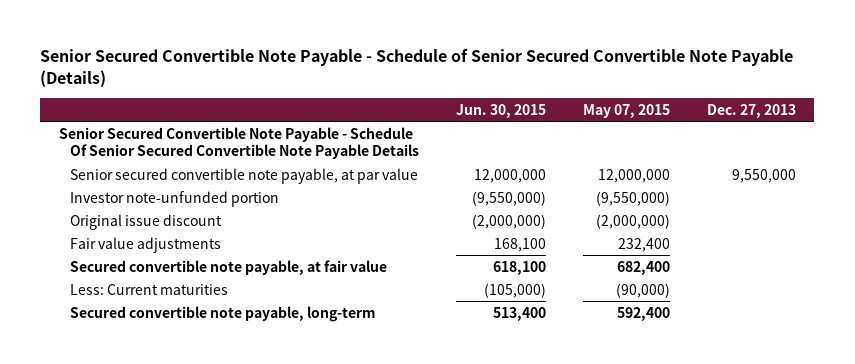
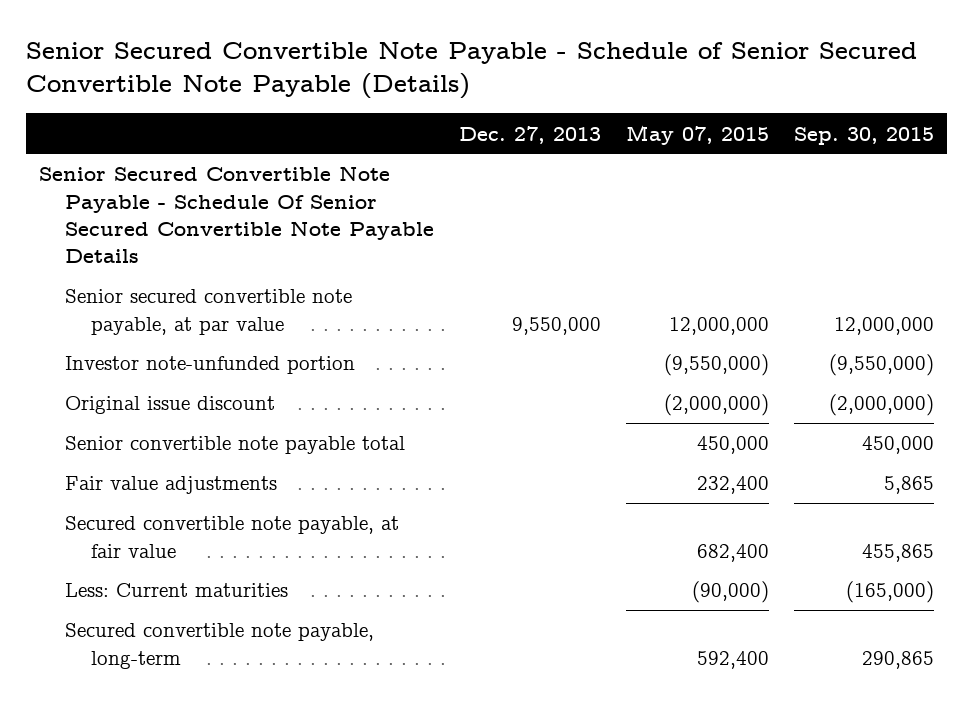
[456,103,547,118] Jun. 30, 2015 -> none
none -> [793,126,934,145] Sep. 30, 2015
none -> [64,436,405,455] Senior convertible note payable total

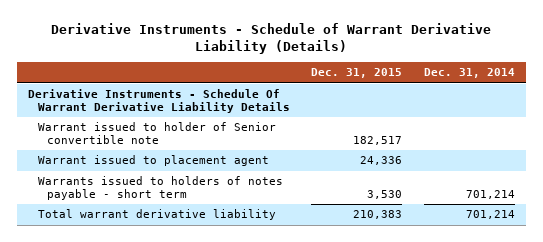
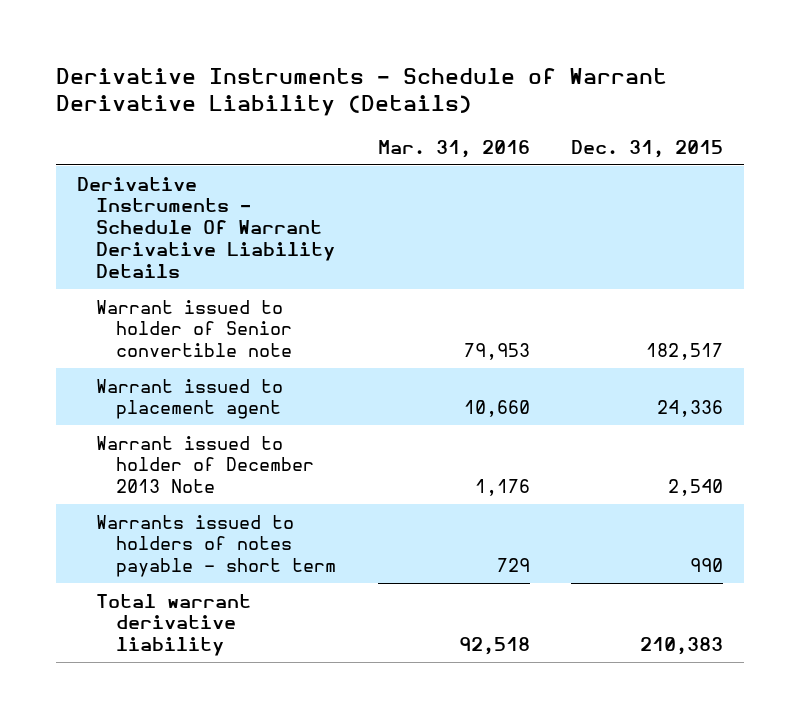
[424,68,516,79] Dec. 31, 2014 -> none
none -> [377,139,530,158] Mar. 31, 2016
none -> [96,435,315,494] Warrant issued to holder of December 2013 Note
[367,189,403,199] 3,530 -> [690,558,724,573] 990

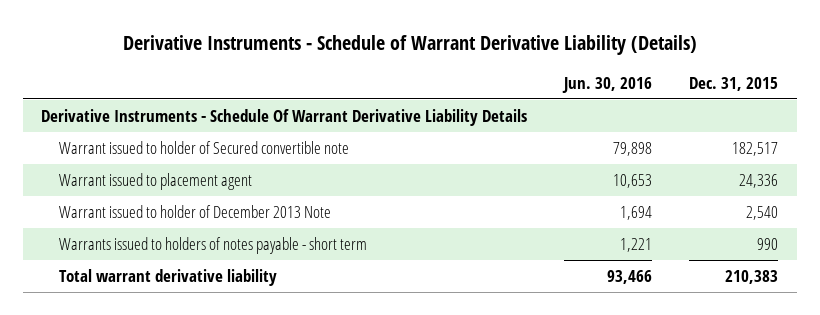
[377,139,530,158] Mar. 31, 2016 -> none
none -> [562,76,653,93] Jun. 30, 2016
[96,299,293,358] Warrant issued to holder of Senior convertible note -> [58,141,349,155] Warrant issued to holder of Secured convertible note

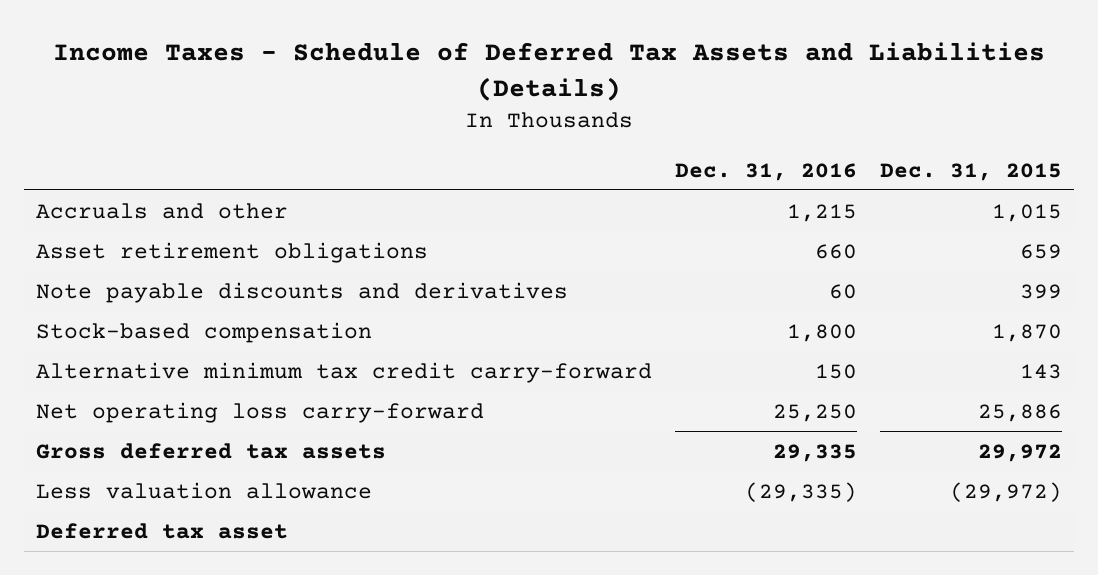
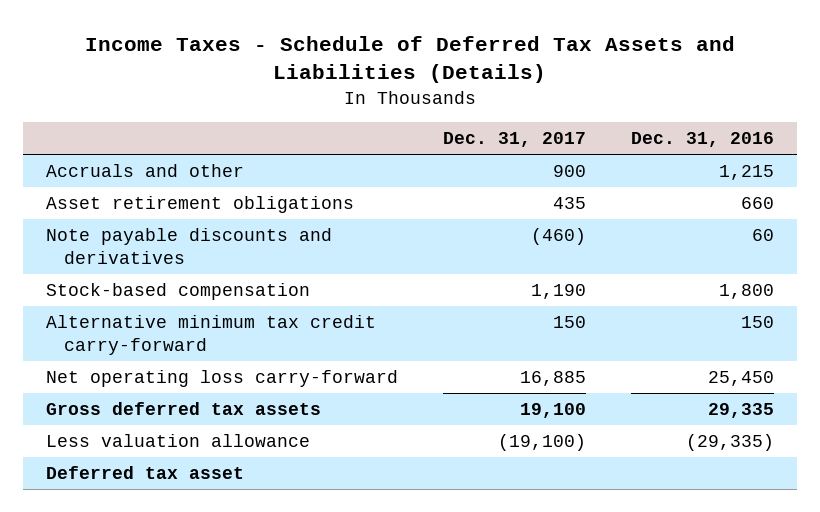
[880,162,1063,181] Dec. 31, 2015 -> none
none -> [443,131,587,147] Dec. 31, 2017
[773,403,858,422] 25,250 -> [708,371,775,387] 25,450

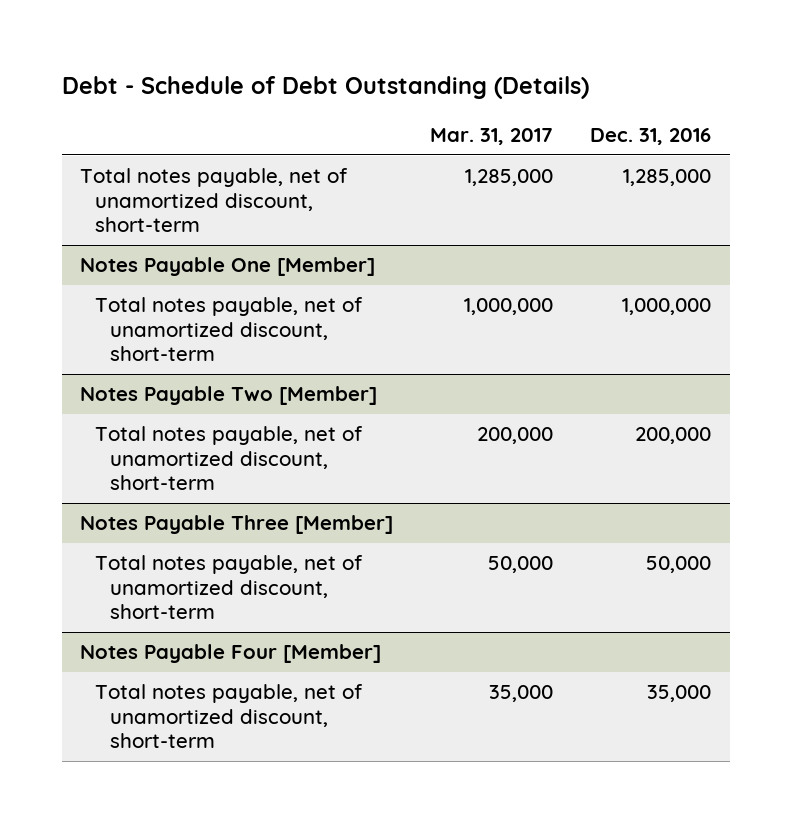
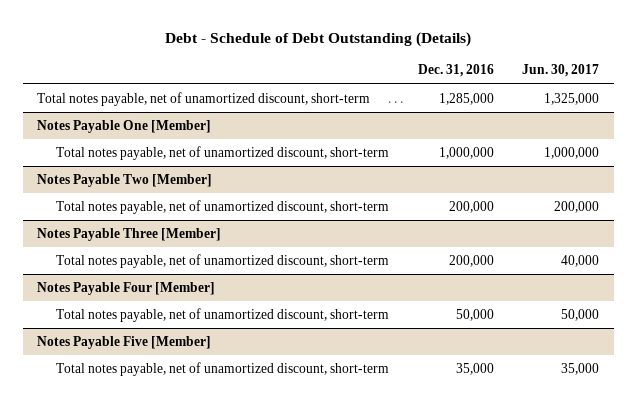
[430,127,554,145] Mar. 31, 2017 -> none
none -> [522,64,600,78] Jun. 30, 2017
[646,556,712,574] 50,000 -> [448,254,494,267] 200,000
none -> [55,307,389,322] Total notes payable, net of unamortized discount, short-term
none -> [37,335,212,349] Notes Payable Five [Member]

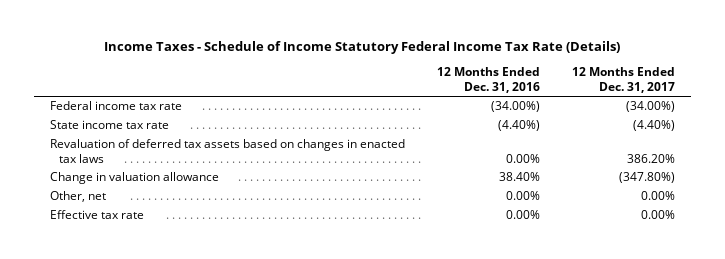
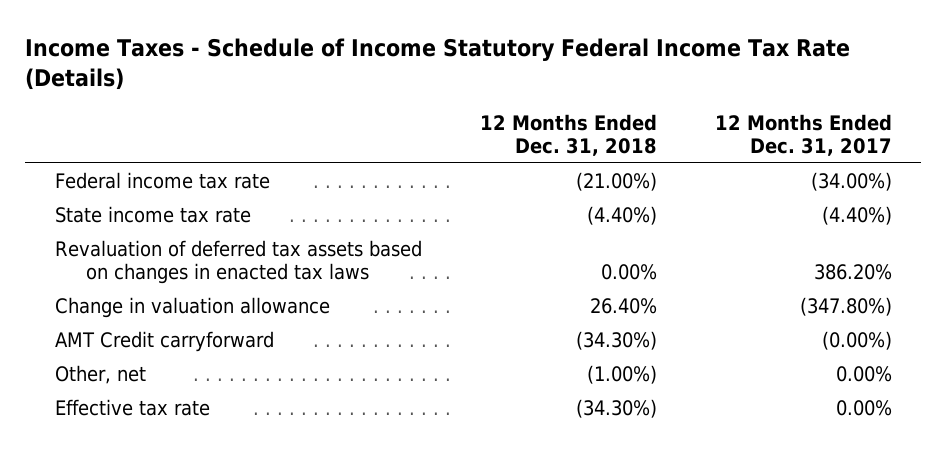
[436,67,540,93] 12 Months Ended Dec. 31, 2016 -> none
none -> [479,113,657,156] 12 Months Ended Dec. 31, 2018
none -> [54,331,274,353] AMT Credit carryforward

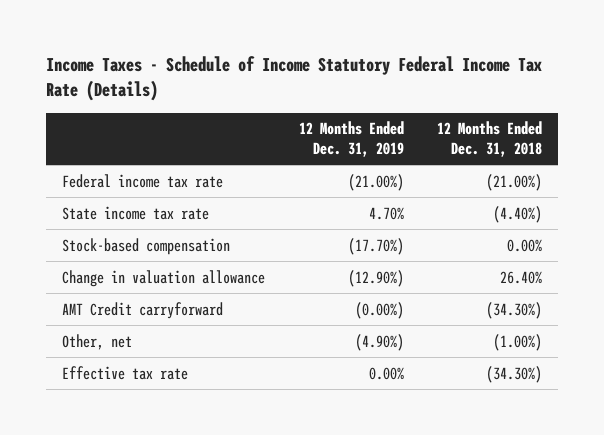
[714,113,892,156] 12 Months Ended Dec. 31, 2017 -> none
none -> [298,121,404,157] 12 Months Ended Dec. 31, 2019
[54,240,422,285] Revaluation of deferred tax assets based on changes in enacted tax laws -> none
none -> [62,237,231,255] Stock-based compensation

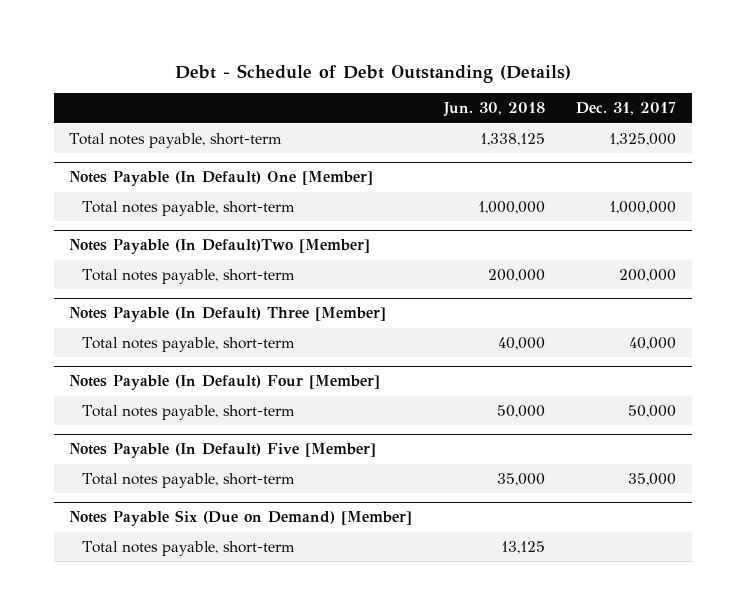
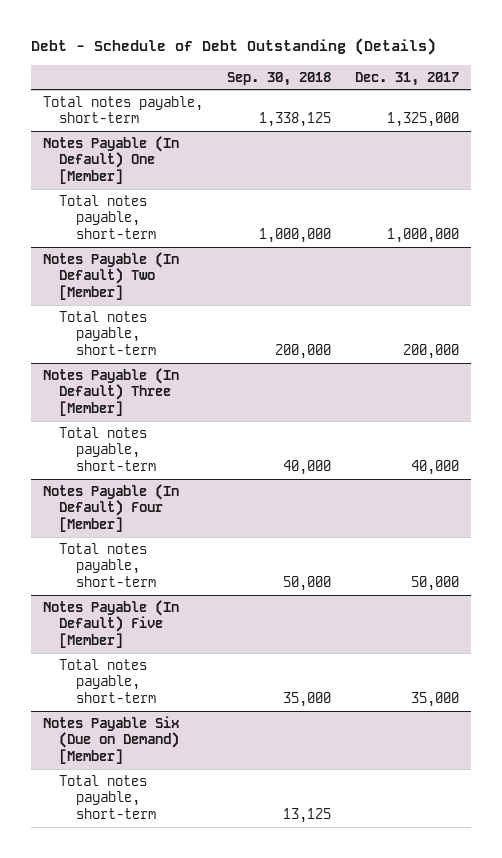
[442,102,545,118] Jun. 30, 2018 -> none
none -> [226,71,331,86] Sep. 30, 2018
[69,239,371,255] Notes Payable (In Default)Two [Member] -> [42,251,179,300] Notes Payable (In Default) Two [Member]

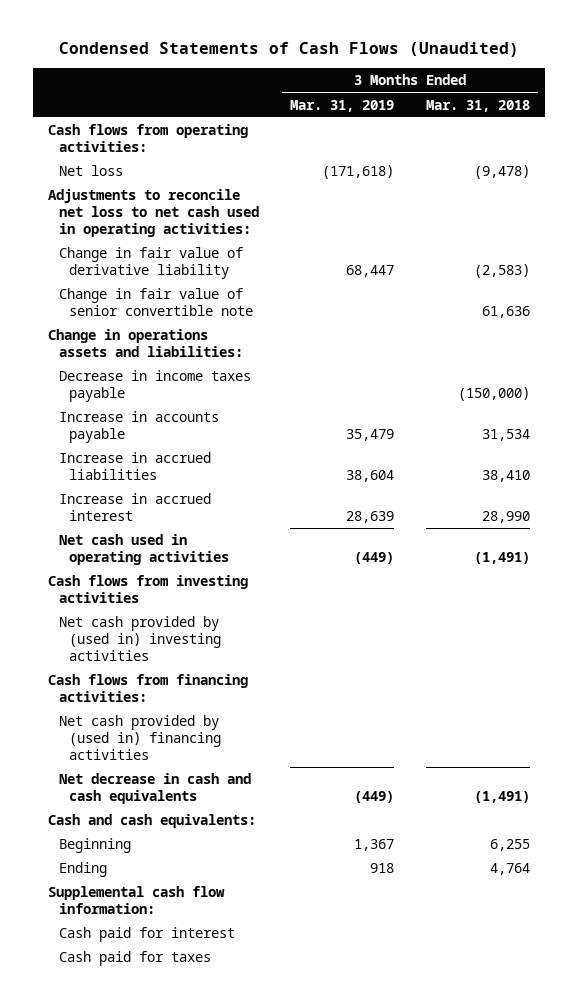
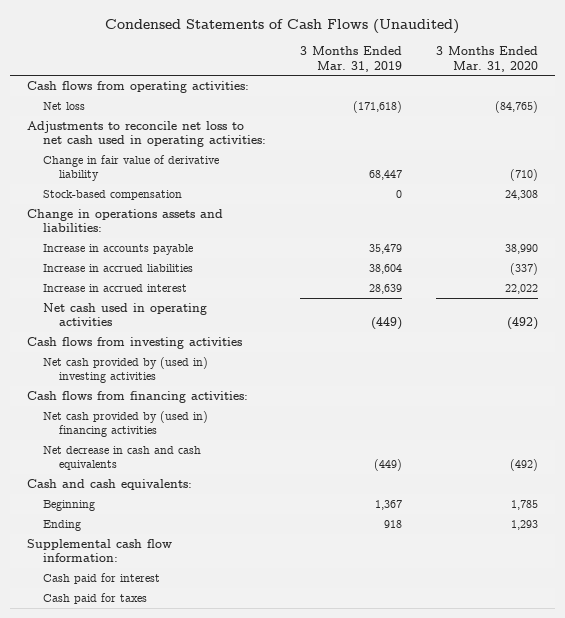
[425,99,530,112] Mar. 31, 2018 -> none
none -> [435,46,538,72] 3 Months Ended Mar. 31, 2020
[58,288,254,316] Change in fair value of senior convertible note -> none
none -> [42,190,182,201] Stock-based compensation
[58,370,251,402] Decrease in income taxes payable -> none

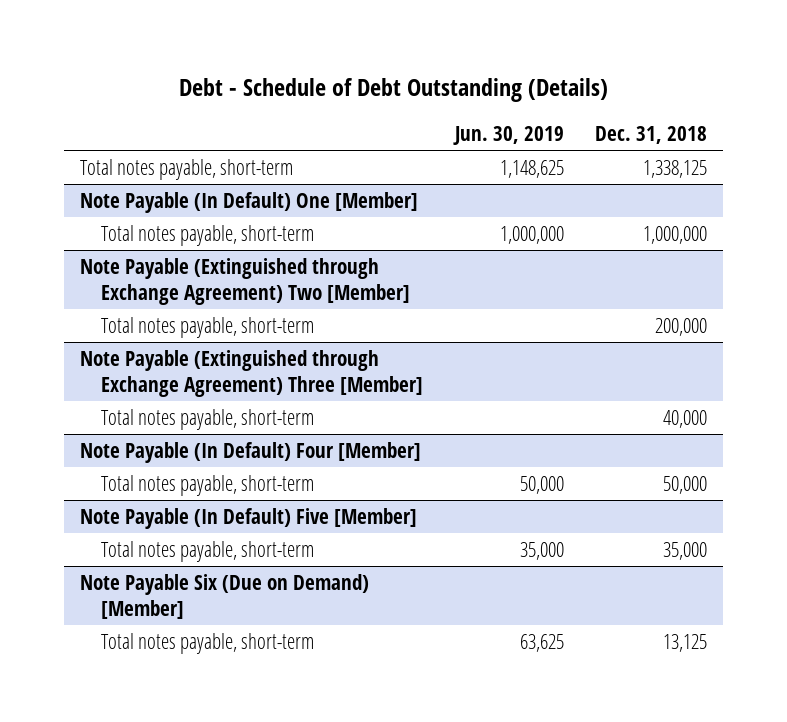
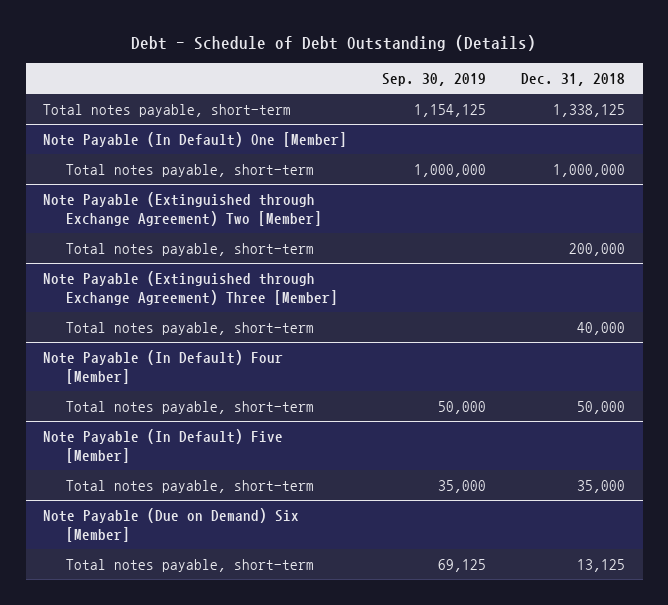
[452,125,564,145] Jun. 30, 2019 -> none
none -> [382,72,487,86] Sep. 30, 2019
[80,573,370,619] Note Payable Six (Due on Demand) [Member] -> [43,507,300,542] Note Payable (Due on Demand) Six [Member]

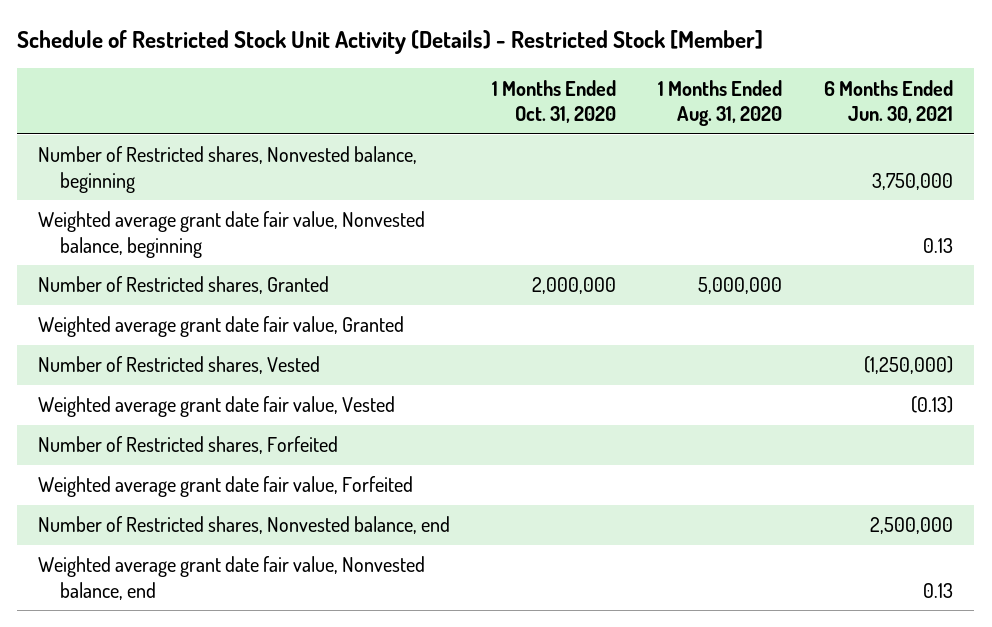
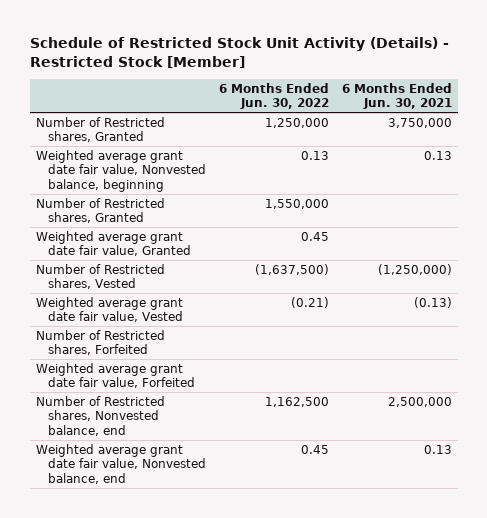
[492,79,617,124] 1 Months Ended Oct. 31, 2020 -> none
[658,79,783,127] 1 Months Ended Aug. 31, 2020 -> none
none -> [218,82,329,110] 6 Months Ended Jun. 30, 2022
[38,146,418,193] Number of Restricted shares, Nonvested balance, beginning -> [35,116,165,143] Number of Restricted shares, Granted

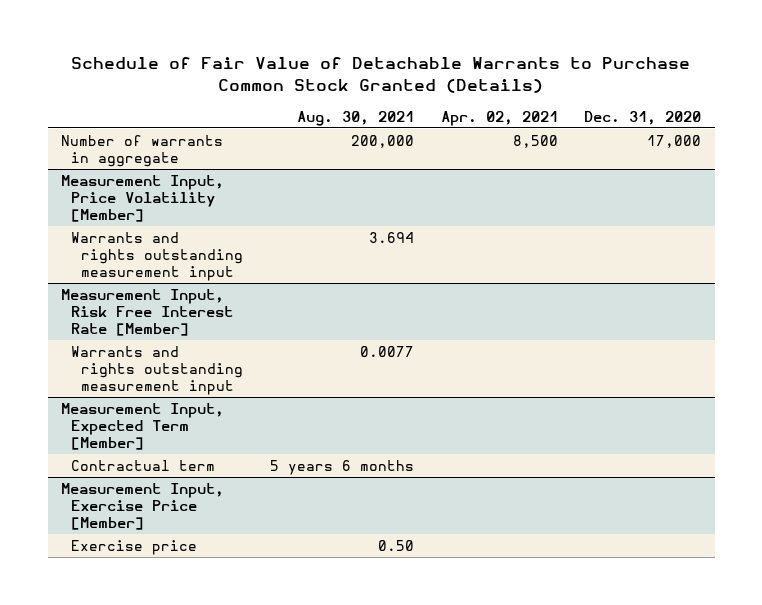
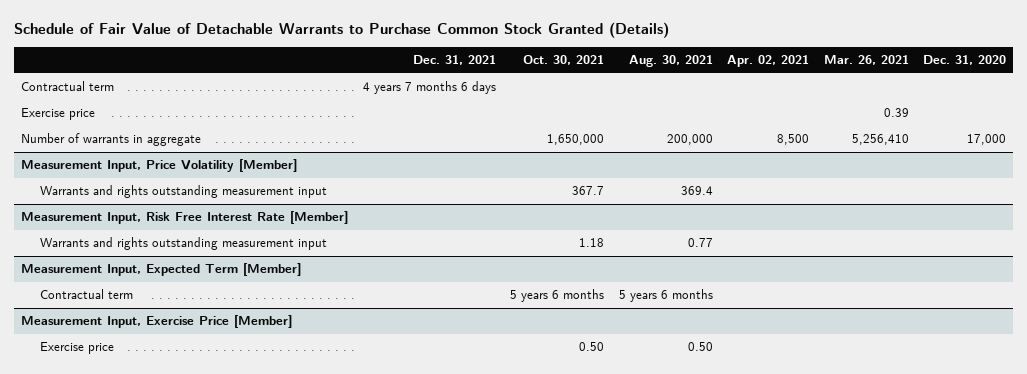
none -> [412,55,496,66] Dec. 31, 2021
none -> [523,55,605,66] Oct. 30, 2021
none -> [823,55,909,66] Mar. 26, 2021
none -> [21,81,115,92] Contractual term
none -> [21,108,96,121] Exercise price
[369,231,415,243] 3.694 -> [680,186,713,196] 369.4
[360,345,415,357] 0.0077 -> [687,238,713,248] 0.77

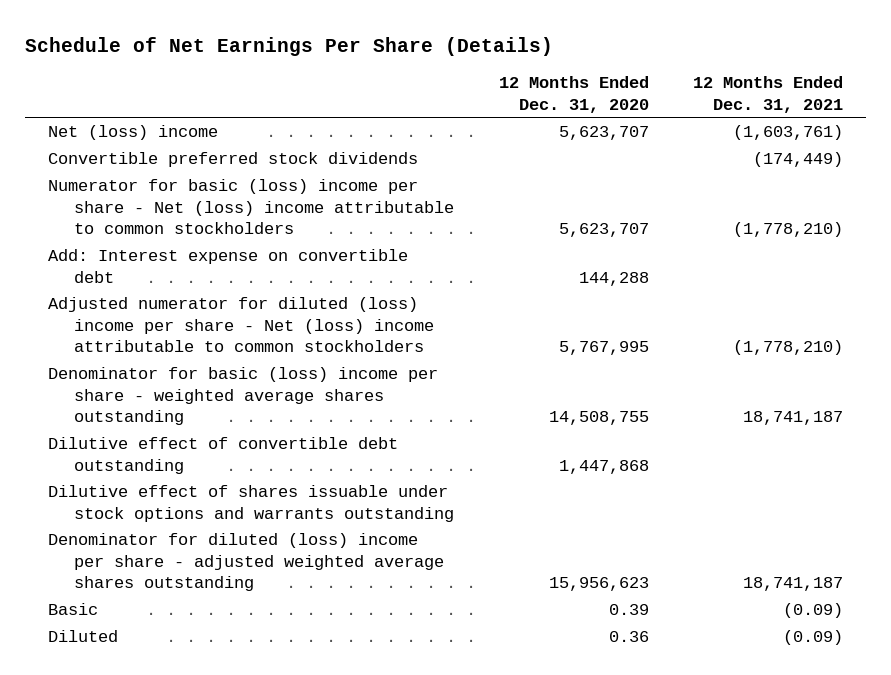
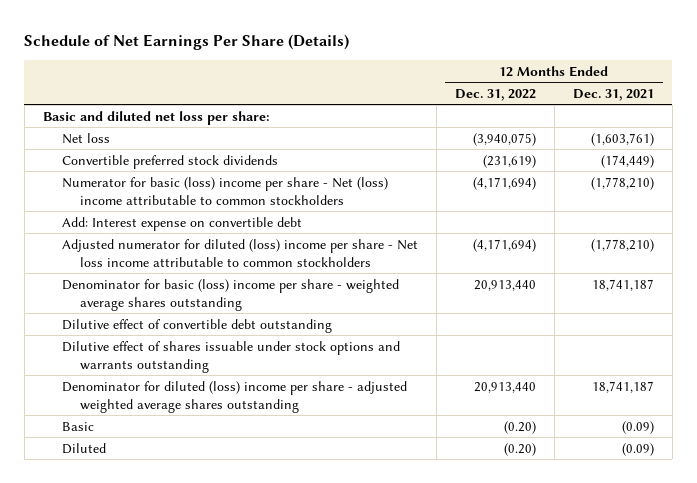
[498,75,649,113] 12 Months Ended Dec. 31, 2020 -> none
none -> [454,88,536,101] Dec. 31, 2022
none -> [42,110,270,125] Basic and diluted net loss per share:
[47,125,218,141] Net (loss) income -> [61,132,110,144] Net loss
[47,297,434,353] Adjusted numerator for diluted (loss) income per share - Net (loss) income attributable to common stockholders -> [61,238,418,267] Adjusted numerator for diluted (loss) income per share - Net loss income attributable to common stockholders

